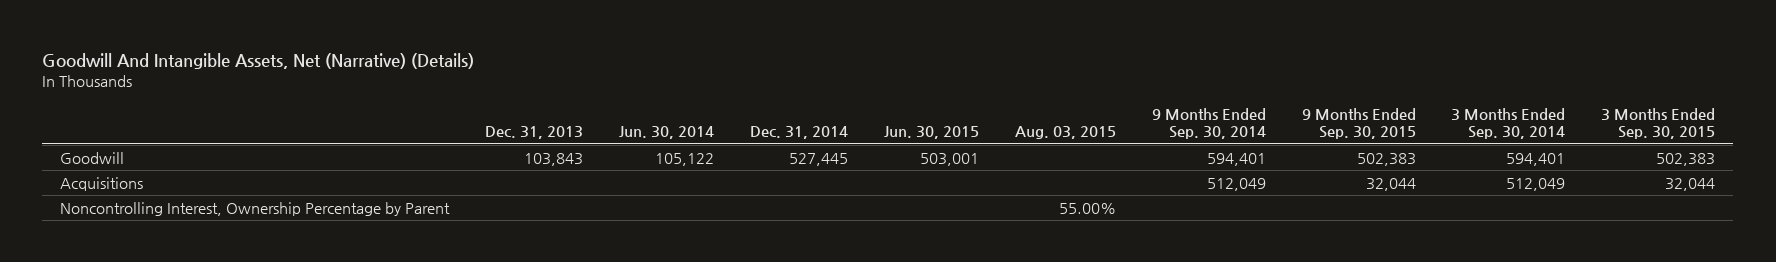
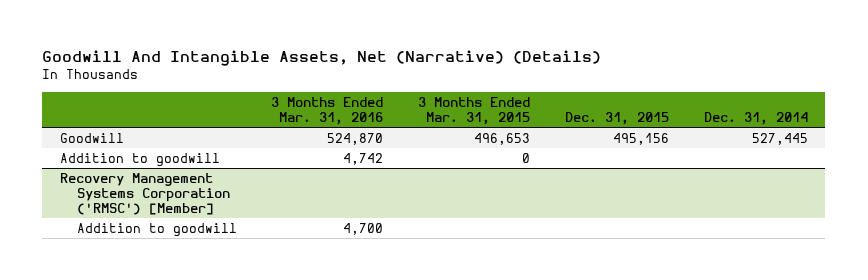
[485,126,584,140] Dec. 31, 2013 -> none
[619,126,715,140] Jun. 30, 2014 -> none
[883,126,979,140] Jun. 30, 2015 -> none
[1014,126,1116,140] Aug. 03, 2015 -> none
[1151,107,1266,140] 9 Months Ended Sep. 30, 2014 -> none
[1301,107,1416,140] 9 Months Ended Sep. 30, 2015 -> none
[1451,107,1566,140] 3 Months Ended Sep. 30, 2014 -> none
[1601,107,1716,140] 3 Months Ended Sep. 30, 2015 -> none
none -> [271,97,384,126] 3 Months Ended Mar. 31, 2016
none -> [418,97,531,126] 3 Months Ended Mar. 31, 2015
none -> [564,112,669,126] Dec. 31, 2015
[60,201,451,216] Noncontrolling Interest, Ownership Percentage by Parent -> none
[60,176,144,191] Acquisitions -> [59,153,220,168] Addition to goodwill
none -> [59,173,230,216] Recovery Management Systems Corporation ('RMSC') [Member]
none -> [76,223,237,238] Addition to goodwill

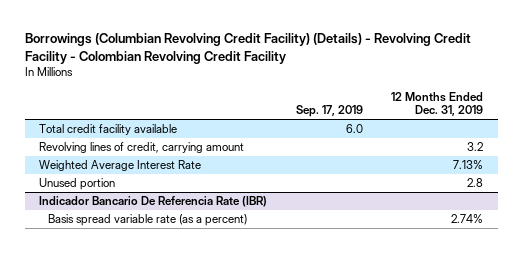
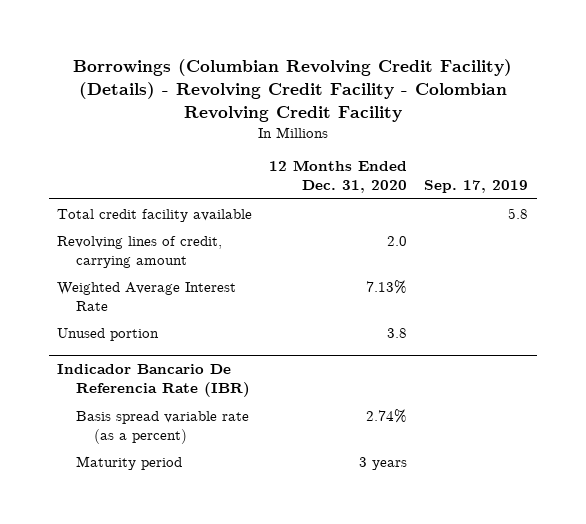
[391,91,484,117] 12 Months Ended Dec. 31, 2019 -> none
none -> [269,159,408,194] 12 Months Ended Dec. 31, 2020
[345,124,363,134] 6.0 -> [508,207,529,219] 5.8
none -> [75,455,182,470] Maturity period

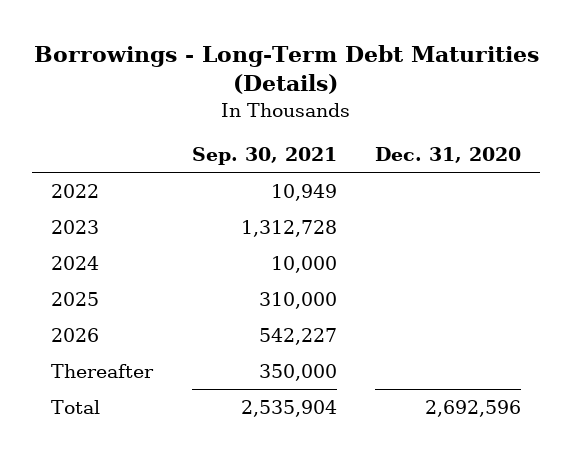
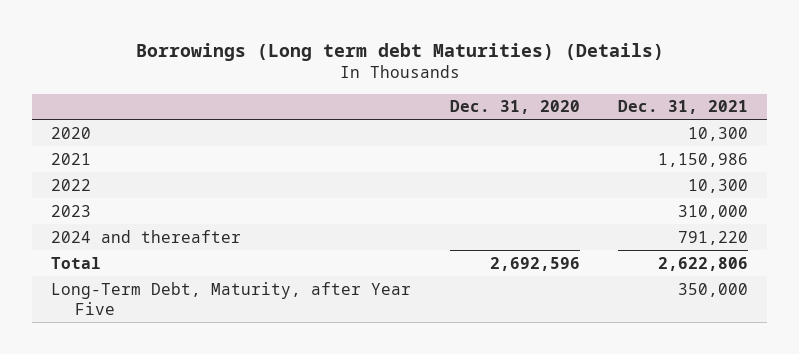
[34,44,540,95] Borrowings - Long-Term Debt Maturities (Details) -> [135,42,664,61] Borrowings (Long term debt Maturities) (Details)
[191,146,337,165] Sep. 30, 2021 -> none
none -> [618,100,749,115] Dec. 31, 2021
none -> [51,126,92,139] 2020
none -> [51,152,92,165] 2021
[51,256,100,271] 2024 -> none
[51,292,100,307] 2025 -> none
[51,364,155,379] Thereafter -> none
[51,328,100,343] 2026 -> [51,229,242,243] 2024 and thereafter
none -> [51,281,412,315] Long-Term Debt, Maturity, after Year Five

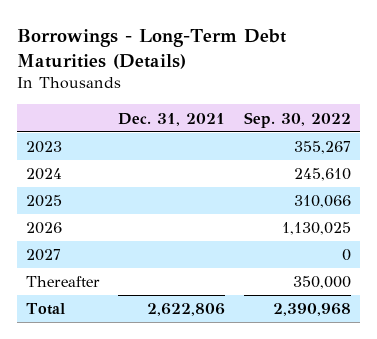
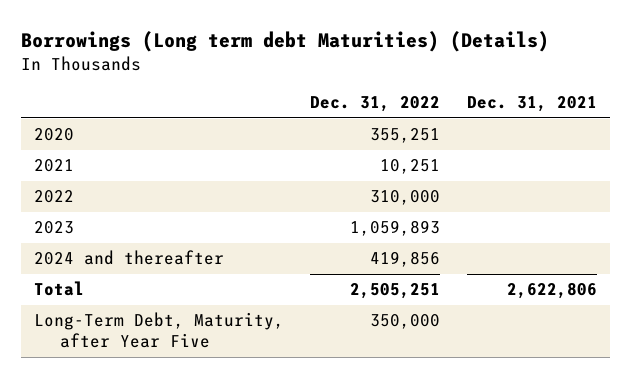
[16,28,286,69] Borrowings - Long-Term Debt Maturities (Details) -> [20,30,549,52] Borrowings (Long term debt Maturities) (Details)
[243,111,351,128] Sep. 30, 2022 -> none
none -> [310,96,441,113] Dec. 31, 2022
none -> [33,128,74,142] 2020
none -> [33,159,74,173] 2021
none -> [33,190,74,204] 2022
[25,168,62,181] 2024 -> none
[25,195,62,208] 2025 -> none
[25,222,62,235] 2026 -> none
[25,276,100,288] Thereafter -> none
[25,249,61,262] 2027 -> [33,250,224,266] 2024 and thereafter
none -> [33,312,284,349] Long-Term Debt, Maturity, after Year Five

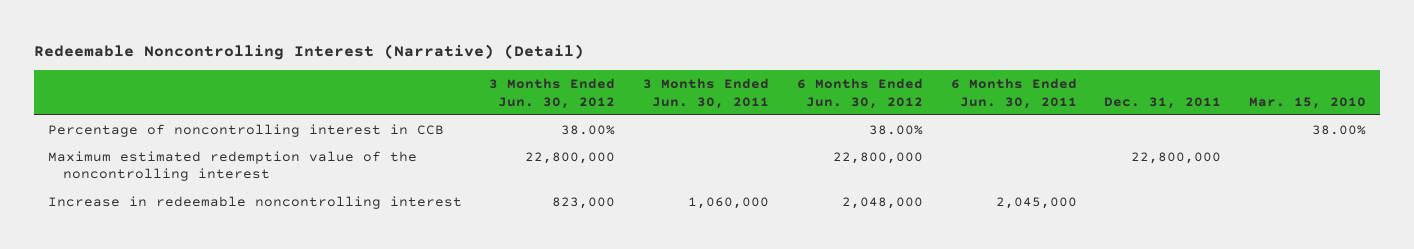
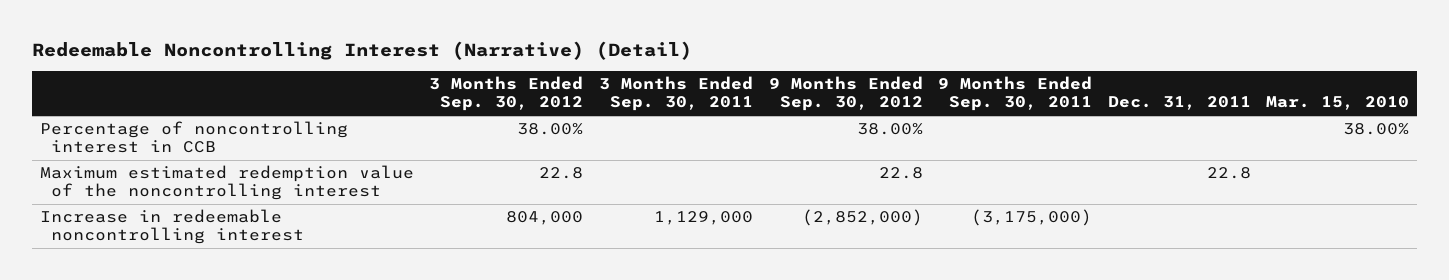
[489,78,616,109] 3 Months Ended Jun. 30, 2012 -> none
[643,78,770,109] 3 Months Ended Jun. 30, 2011 -> none
[796,78,923,109] 6 Months Ended Jun. 30, 2012 -> none
[950,78,1077,109] 6 Months Ended Jun. 30, 2011 -> none
none -> [429,76,584,112] 3 Months Ended Sep. 30, 2012
none -> [598,76,753,112] 3 Months Ended Sep. 30, 2011
none -> [768,76,923,112] 9 Months Ended Sep. 30, 2012
none -> [938,76,1093,112] 9 Months Ended Sep. 30, 2011
[1131,151,1222,164] 22,800,000 -> [1206,167,1251,180] 22.8

